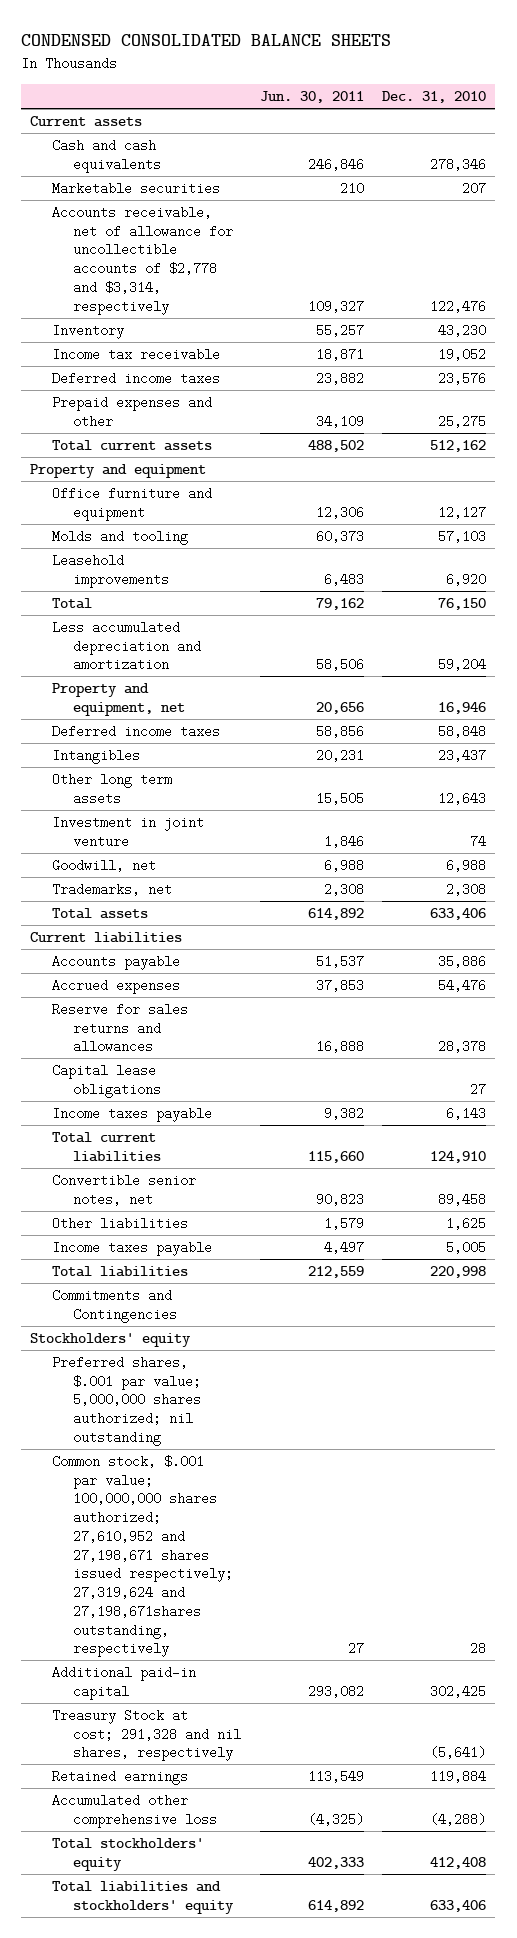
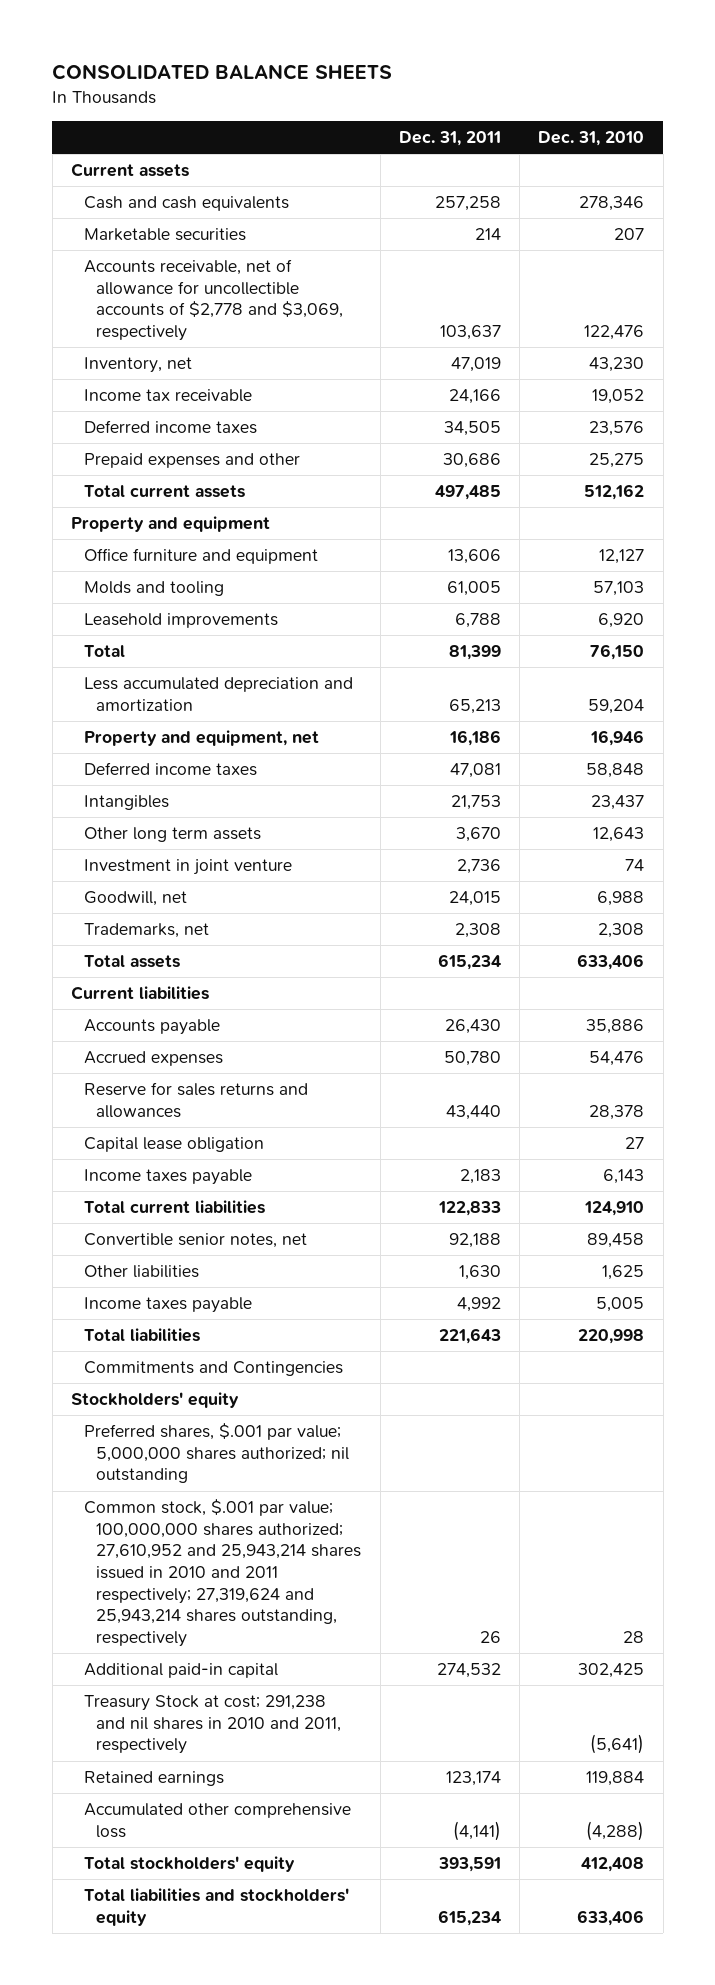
[21,34,392,47] CONDENSED CONSOLIDATED BALANCE SHEETS -> [52,64,393,81] CONSOLIDATED BALANCE SHEETS
[259,91,364,104] Jun. 30, 2011 -> none
none -> [398,130,501,146] Dec. 31, 2011
[51,205,234,315] Accounts receivable, net of allowance for uncollectible accounts of $2,778 and $3,314, respectively -> [83,259,344,342] Accounts receivable, net of allowance for uncollectible accounts of $2,778 and $3,069, respectively
[51,323,124,339] Inventory -> [83,357,192,374] Inventory, net
[51,1063,162,1098] Capital lease obligations -> [83,1137,264,1153] Capital lease obligation
[51,1454,234,1658] Common stock, $.001 par value; 100,000,000 shares authorized; 27,610,952 and 27,198,671 shares issued respectively; 27,319,624 and 27,198,671shares outstanding, respectively -> [83,1499,362,1648] Common stock, $.001 par value; 100,000,000 shares authorized; 27,610,952 and 25,943,214 shares issued in 2010 and 2011 respectively; 27,319,624 and 25,943,214 shares outstanding, respectively
[51,1708,242,1762] Treasury Stock at cost; 291,328 and nil shares, respectively -> [83,1695,342,1755] Treasury Stock at cost; 291,238 and nil shares in 2010 and 2011, respectively

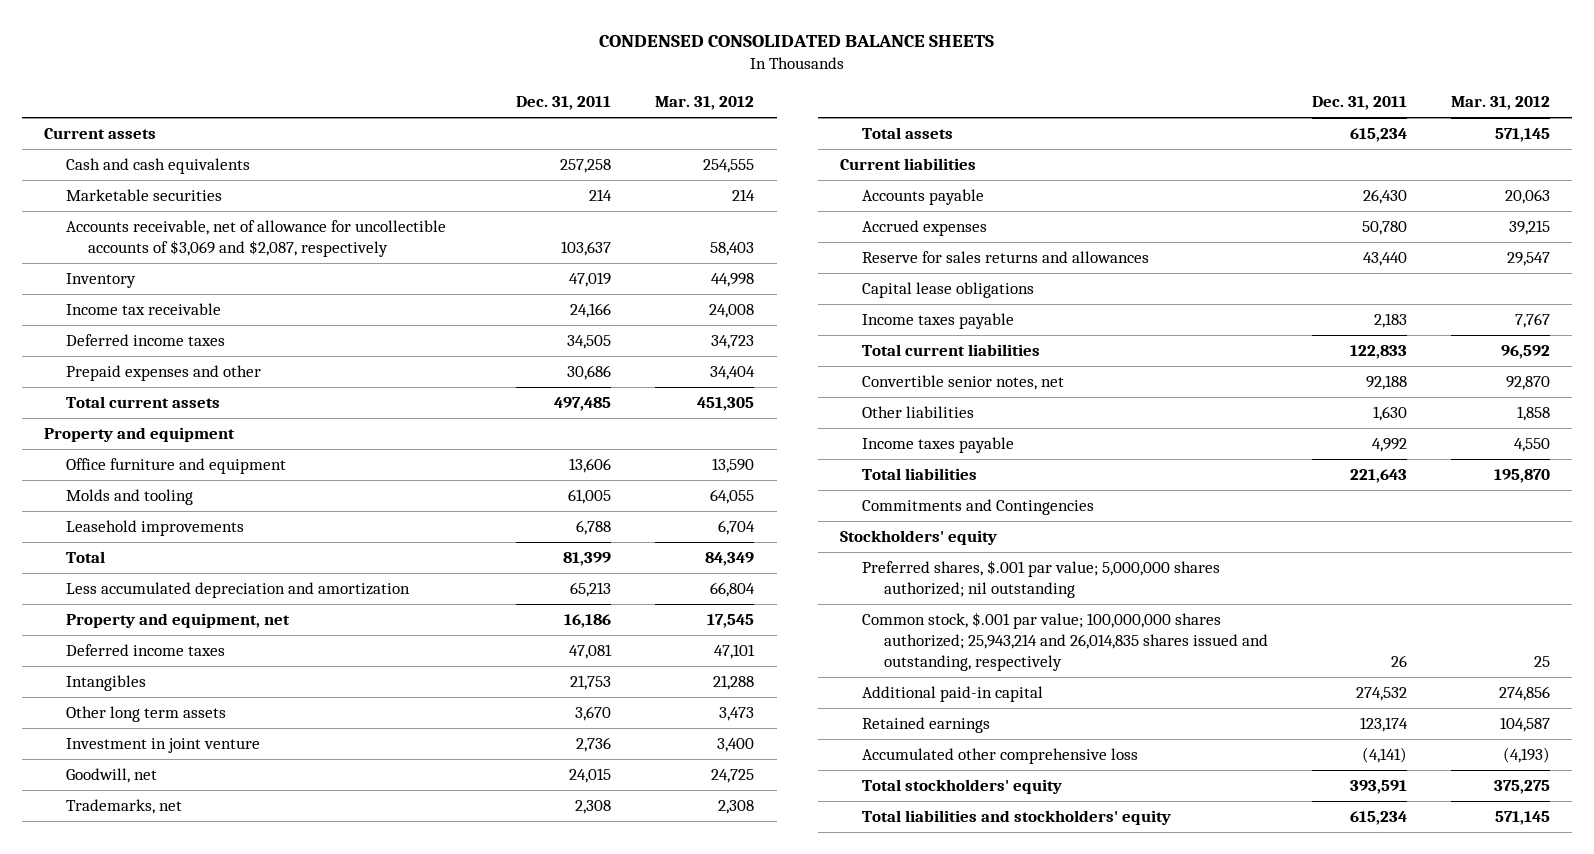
[52,64,393,81] CONSOLIDATED BALANCE SHEETS -> [599,35,995,48] CONDENSED CONSOLIDATED BALANCE SHEETS
[538,130,645,146] Dec. 31, 2010 -> none
none -> [655,96,755,111] Mar. 31, 2012
[83,259,344,342] Accounts receivable, net of allowance for uncollectible accounts of $2,778 and $3,069, respectively -> [65,220,446,258] Accounts receivable, net of allowance for uncollectible accounts of $3,069 and $2,087, respectively
[83,357,192,374] Inventory, net -> [65,273,136,289] Inventory
[83,1137,264,1153] Capital lease obligation -> [861,282,1034,299] Capital lease obligations
[83,1499,362,1648] Common stock, $.001 par value; 100,000,000 shares authorized; 27,610,952 and 25,943,214 shares issued in 2010 and 2011 respectively; 27,319,624 and 25,943,214 shares outstanding, respectively -> [861,612,1269,672] Common stock, $.001 par value; 100,000,000 shares authorized; 25,943,214 and 26,014,835 shares issued and outstanding, respectively
[83,1695,342,1755] Treasury Stock at cost; 291,238 and nil shares in 2010 and 2011, respectively -> none

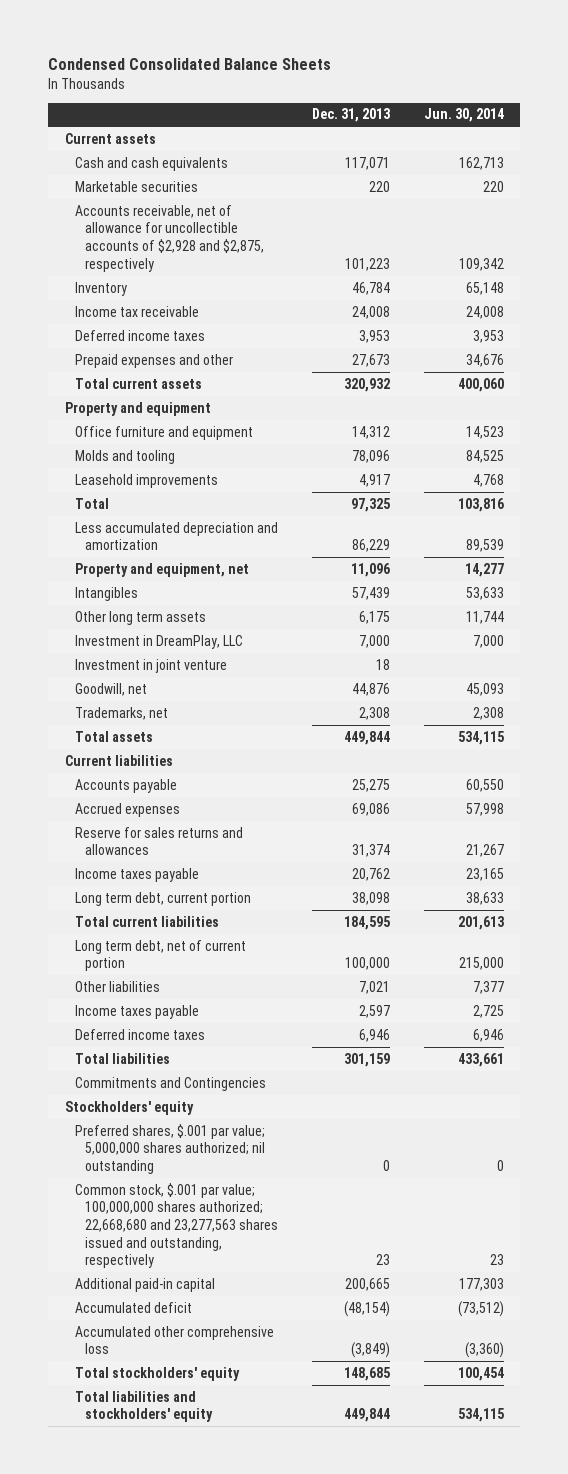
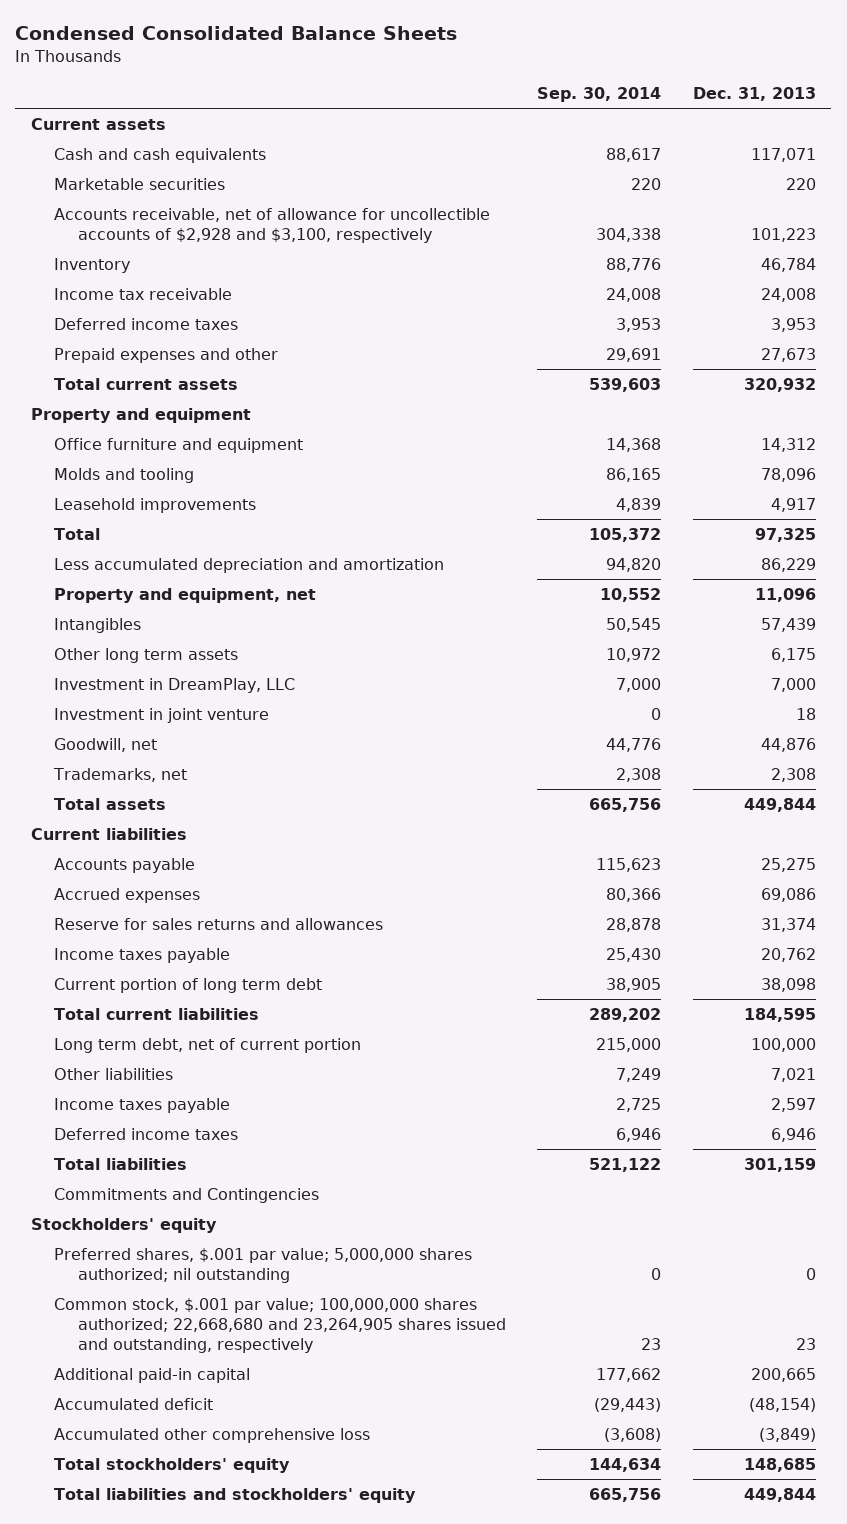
[423,108,504,123] Jun. 30, 2014 -> none
none -> [537,86,662,102] Sep. 30, 2014
[75,204,265,272] Accounts receivable, net of allowance for uncollectible accounts of $2,928 and $2,875, respectively -> [54,207,491,244] Accounts receivable, net of allowance for uncollectible accounts of $2,928 and $3,100, respectively
[75,891,252,906] Long term debt, current portion -> [54,977,323,993] Current portion of long term debt
[75,1182,279,1269] Common stock, $.001 par value; 100,000,000 shares authorized; 22,668,680 and 23,277,563 shares issued and outstanding, respectively -> [54,1297,506,1354] Common stock, $.001 par value; 100,000,000 shares authorized; 22,668,680 and 23,264,905 shares issued and outstanding, respectively

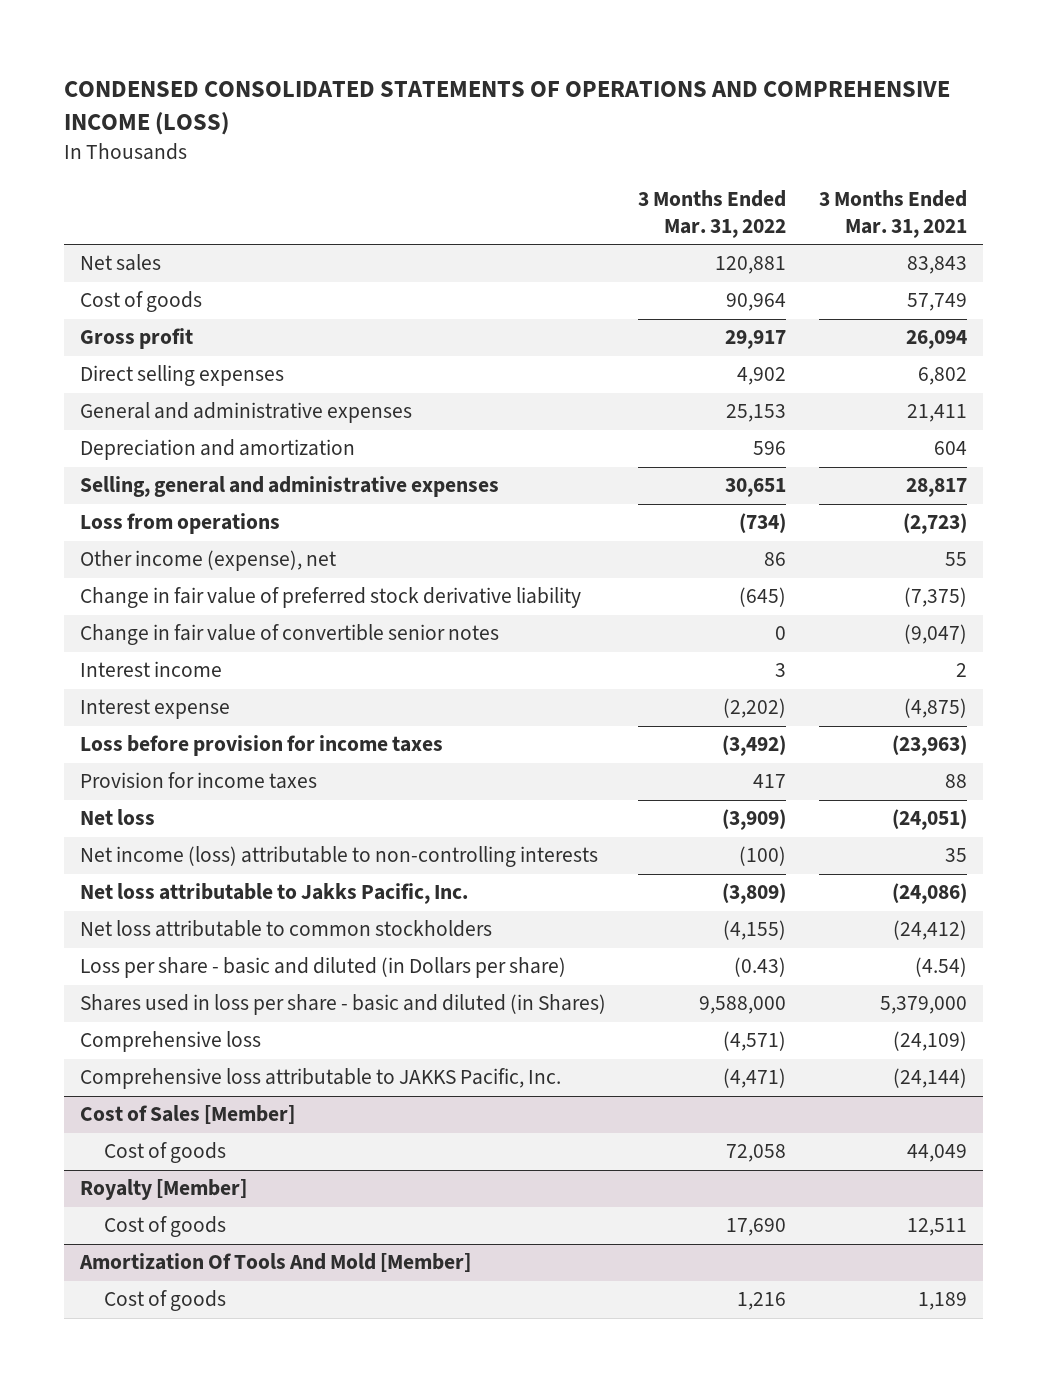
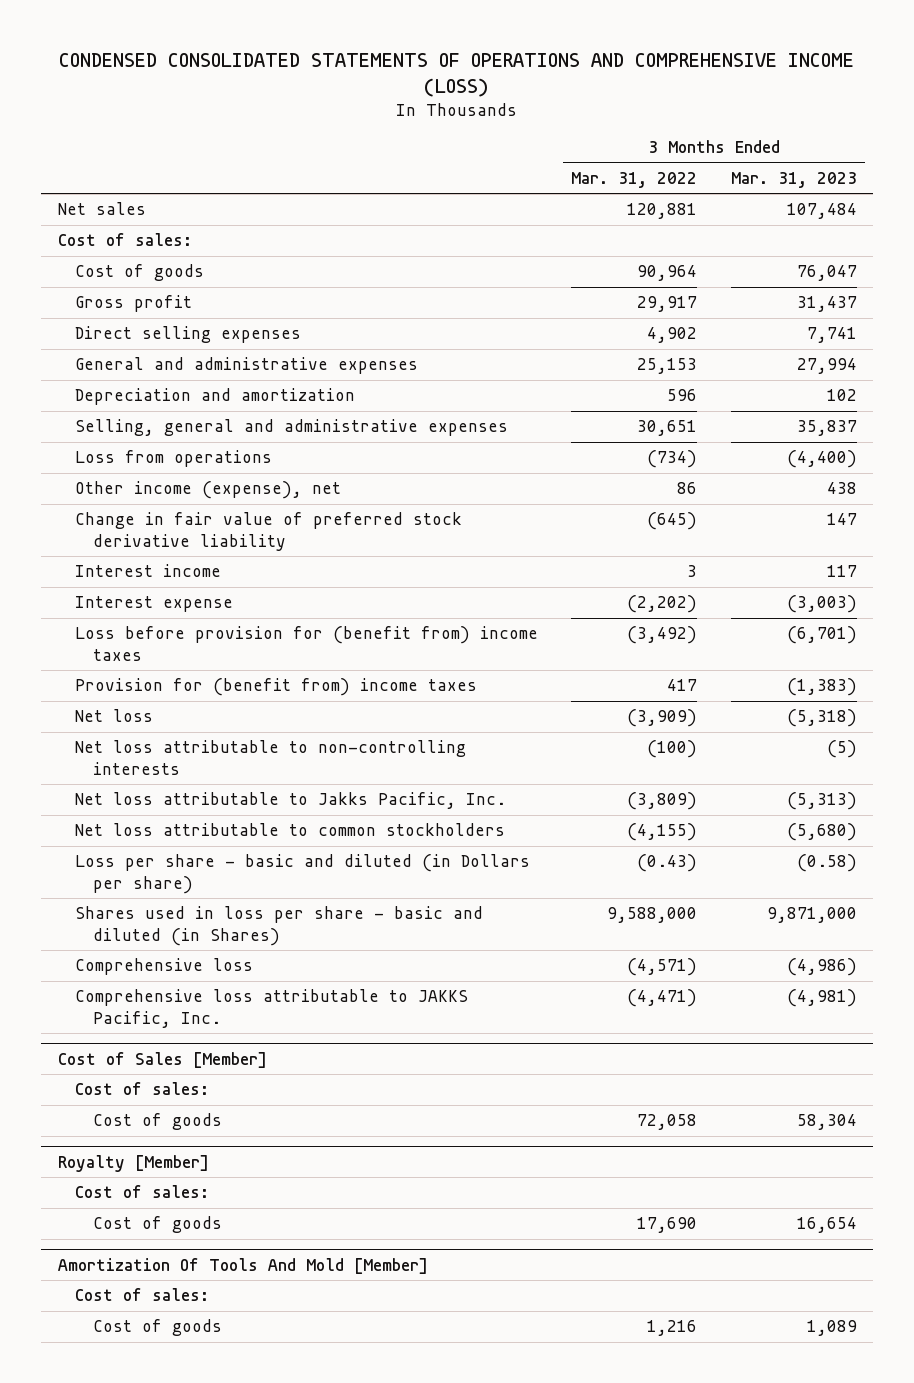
[818,189,967,239] 3 Months Ended Mar. 31, 2021 -> none
none -> [730,171,857,188] Mar. 31, 2023
none -> [57,233,192,247] Cost of sales:
[79,624,499,646] Change in fair value of convertible senior notes -> none
[79,735,443,757] Loss before provision for income taxes -> [75,626,539,661] Loss before provision for (benefit from) income taxes
[79,772,317,790] Provision for income taxes -> [75,678,478,697] Provision for (benefit from) income taxes
[79,846,598,868] Net income (loss) attributable to non-controlling interests -> [75,740,467,775] Net loss attributable to non-controlling interests
none -> [75,1082,210,1096] Cost of sales:
none -> [75,1185,210,1199] Cost of sales:
none -> [75,1288,210,1302] Cost of sales:

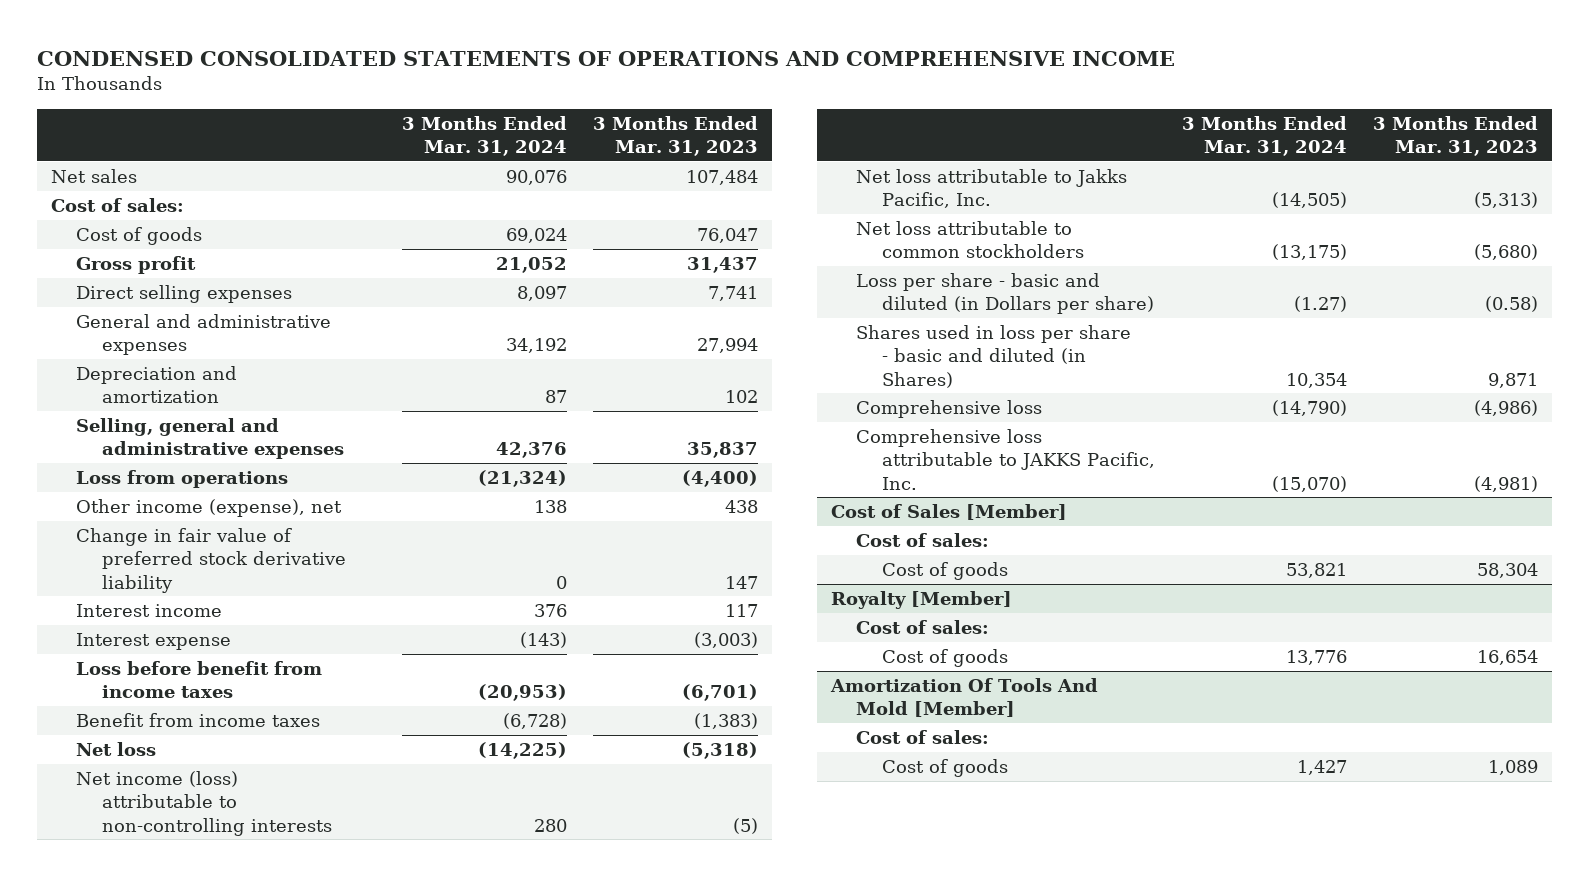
[59,52,855,97] CONDENSED CONSOLIDATED STATEMENTS OF OPERATIONS AND COMPREHENSIVE INCOME (LOSS) -> [37,50,1176,66] CONDENSED CONSOLIDATED STATEMENTS OF OPERATIONS AND COMPREHENSIVE INCOME
[571,171,698,188] Mar. 31, 2022 -> none
none -> [401,115,567,156] 3 Months Ended Mar. 31, 2024
[75,626,539,661] Loss before provision for (benefit from) income taxes -> [76,661,323,699] Loss before benefit from income taxes
[75,678,478,697] Provision for (benefit from) income taxes -> [76,713,321,728] Benefit from income taxes
[75,740,467,775] Net loss attributable to non-controlling interests -> [76,771,333,836] Net income (loss) attributable to non-controlling interests
[766,907,857,924] 9,871,000 -> [1488,372,1539,388] 9,871

